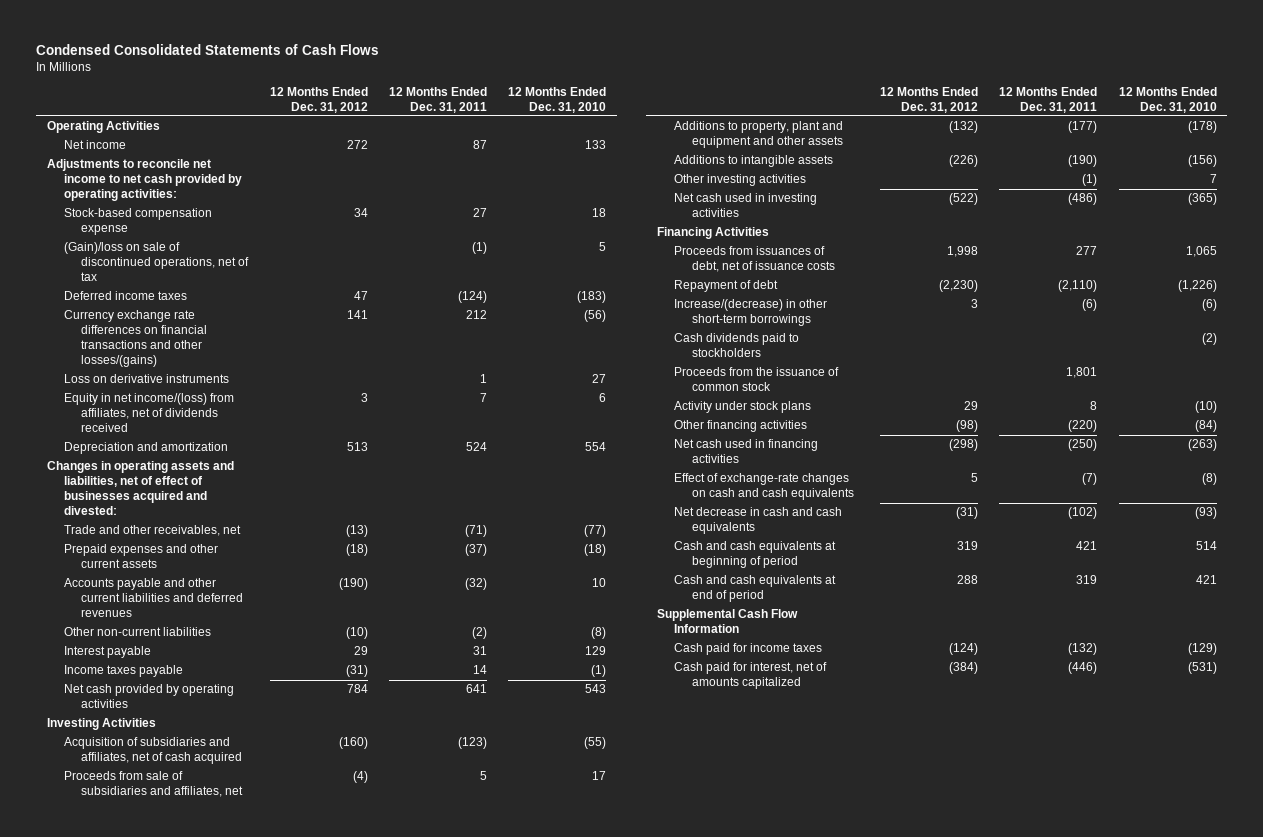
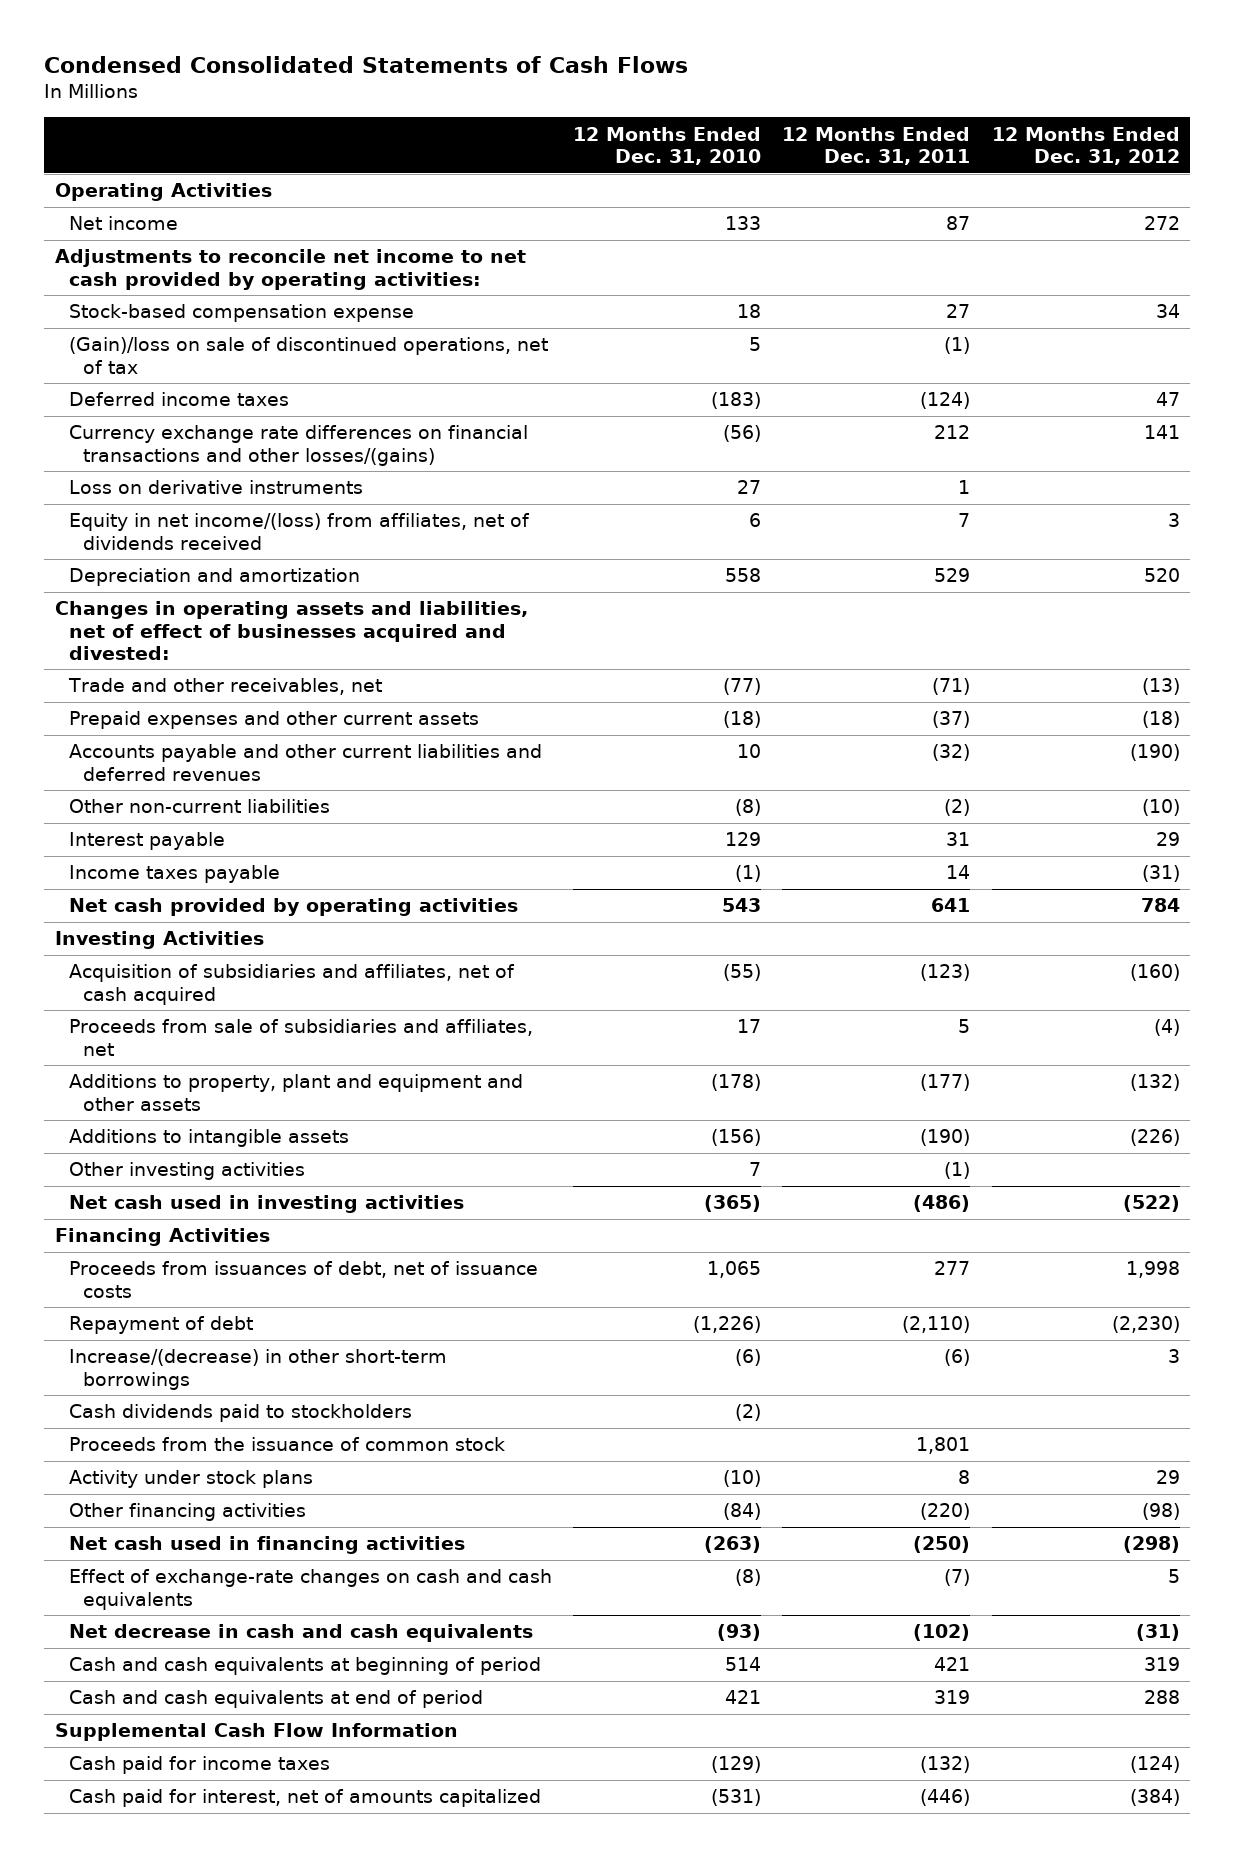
[346,442,368,452] 513 -> [1143,568,1180,583] 520
[465,442,487,452] 524 -> [934,568,971,583] 529
[585,442,607,452] 554 -> [725,568,762,583] 558

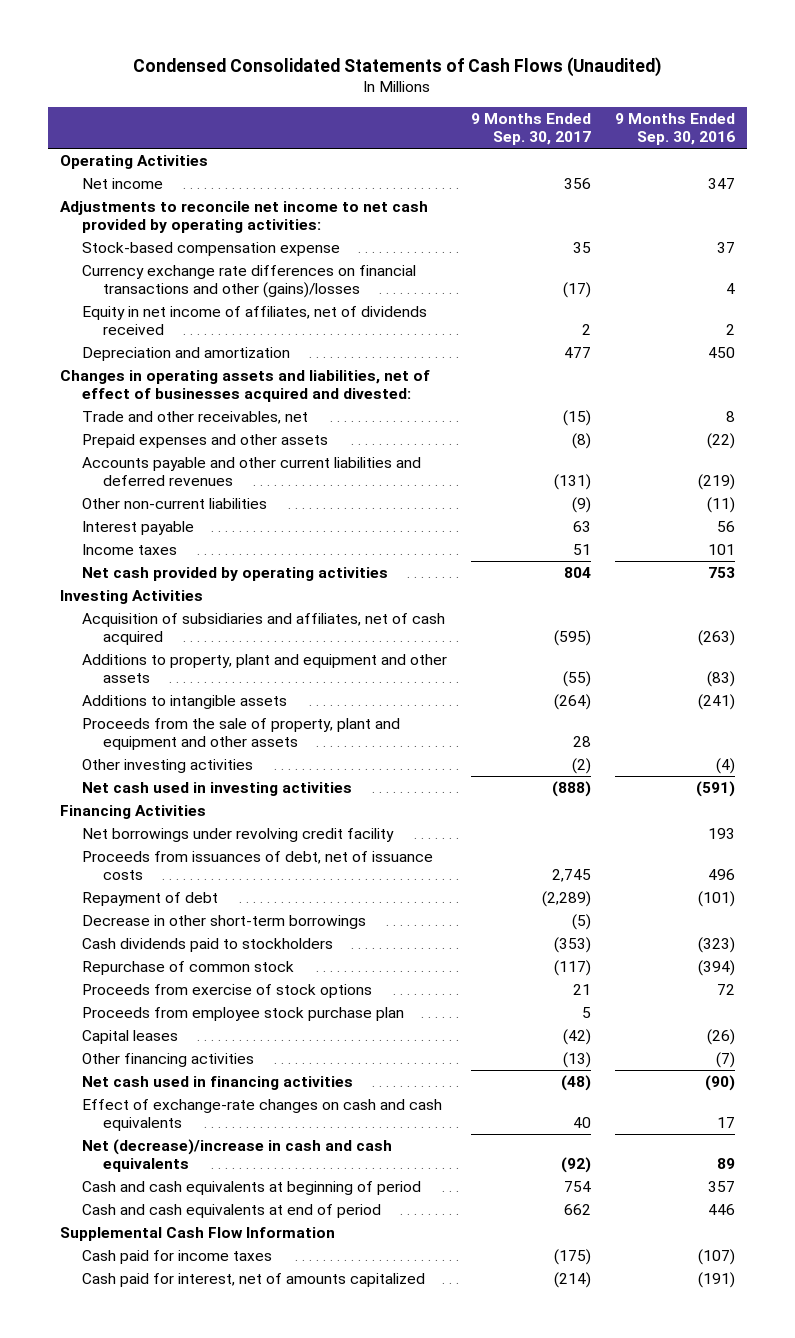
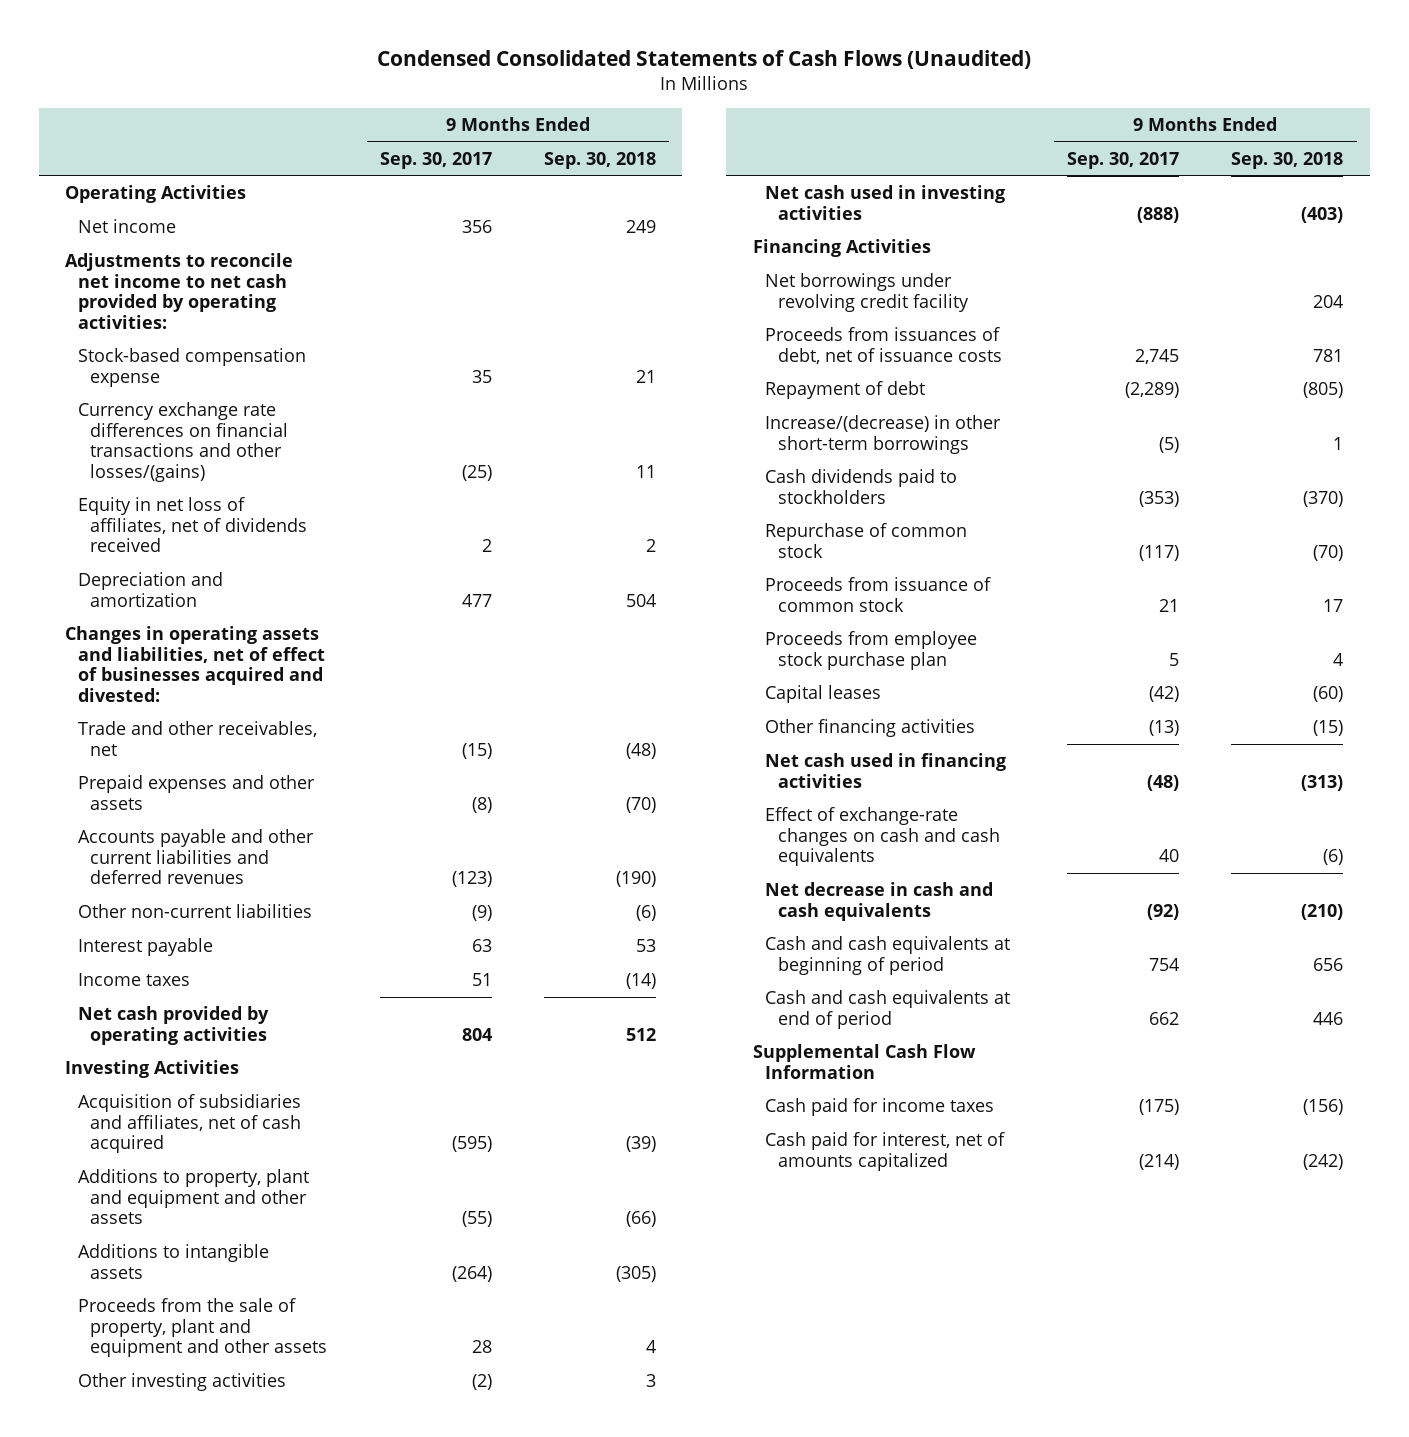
[614,113,735,146] 9 Months Ended Sep. 30, 2016 -> none
none -> [544,151,657,169] Sep. 30, 2018
[81,265,416,298] Currency exchange rate differences on financial transactions and other (gains)/losses -> [77,402,289,482] Currency exchange rate differences on financial transactions and other losses/(gains)
[562,281,591,298] (17) -> [461,464,492,481] (25)
[81,306,427,335] Equity in net income of affiliates, net of dividends received -> [77,497,308,553] Equity in net loss of affiliates, net of dividends received
[553,473,591,490] (131) -> [451,871,492,888] (123)
[81,915,366,930] Decrease in other short-term borrowings -> [765,415,1002,454] Increase/(decrease) in other short-term borrowings
[81,984,372,999] Proceeds from exercise of stock options -> [765,577,992,612] Proceeds from issuance of common stock
[81,1139,392,1172] Net (decrease)/increase in cash and cash equivalents -> [765,882,994,921] Net decrease in cash and cash equivalents

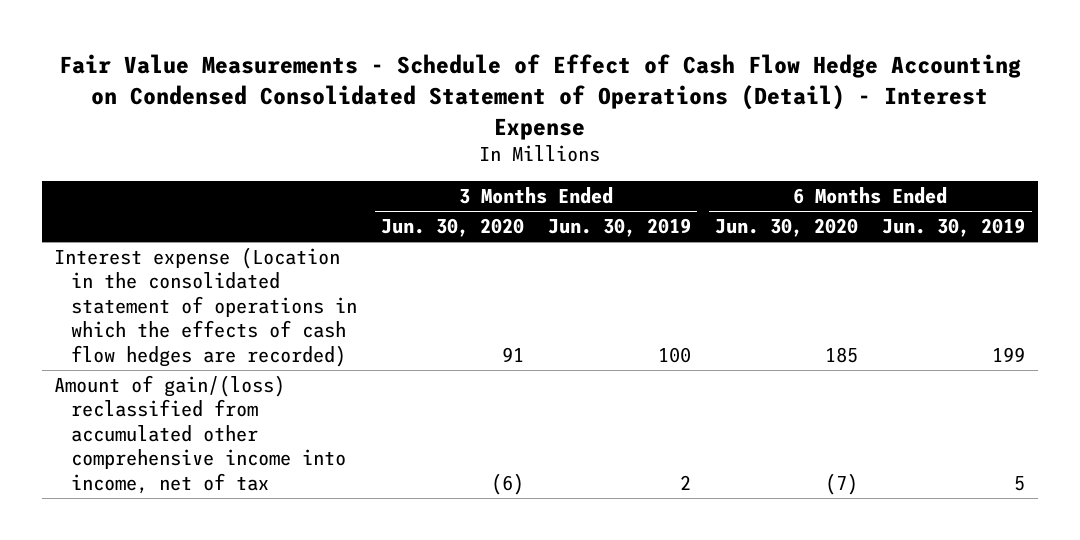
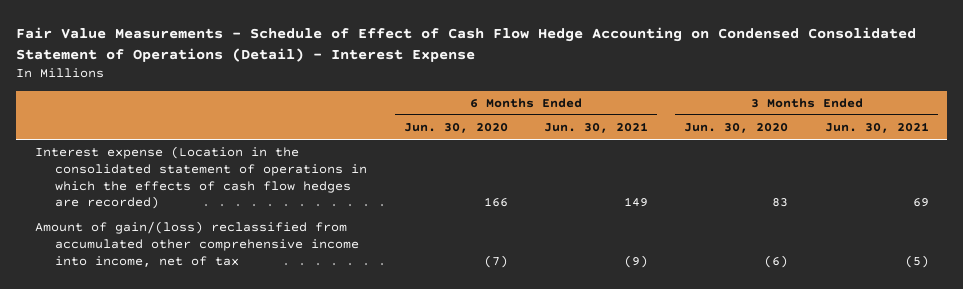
[548,218,692,238] Jun. 30, 2019 -> none
[882,218,1026,238] Jun. 30, 2019 -> none
none -> [544,122,649,134] Jun. 30, 2021
none -> [824,122,929,134] Jun. 30, 2021
[502,346,525,362] 91 -> [772,198,789,208] 83
[825,346,859,363] 185 -> [483,197,508,208] 166

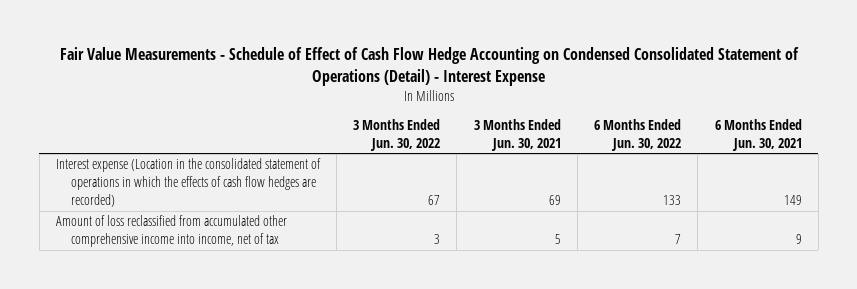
[403,123,508,134] Jun. 30, 2020 -> none
[684,123,789,134] Jun. 30, 2020 -> none
none -> [353,118,441,151] 3 Months Ended Jun. 30, 2022
none -> [594,118,682,151] 6 Months Ended Jun. 30, 2022
[34,221,360,267] Amount of gain/(loss) reclassified from accumulated other comprehensive income into income, net of tax -> [55,215,287,248] Amount of loss reclassified from accumulated other comprehensive income into income, net of tax
[624,254,649,268] (9) -> [795,234,802,245] 9
[904,254,929,268] (5) -> [554,234,561,245] 5

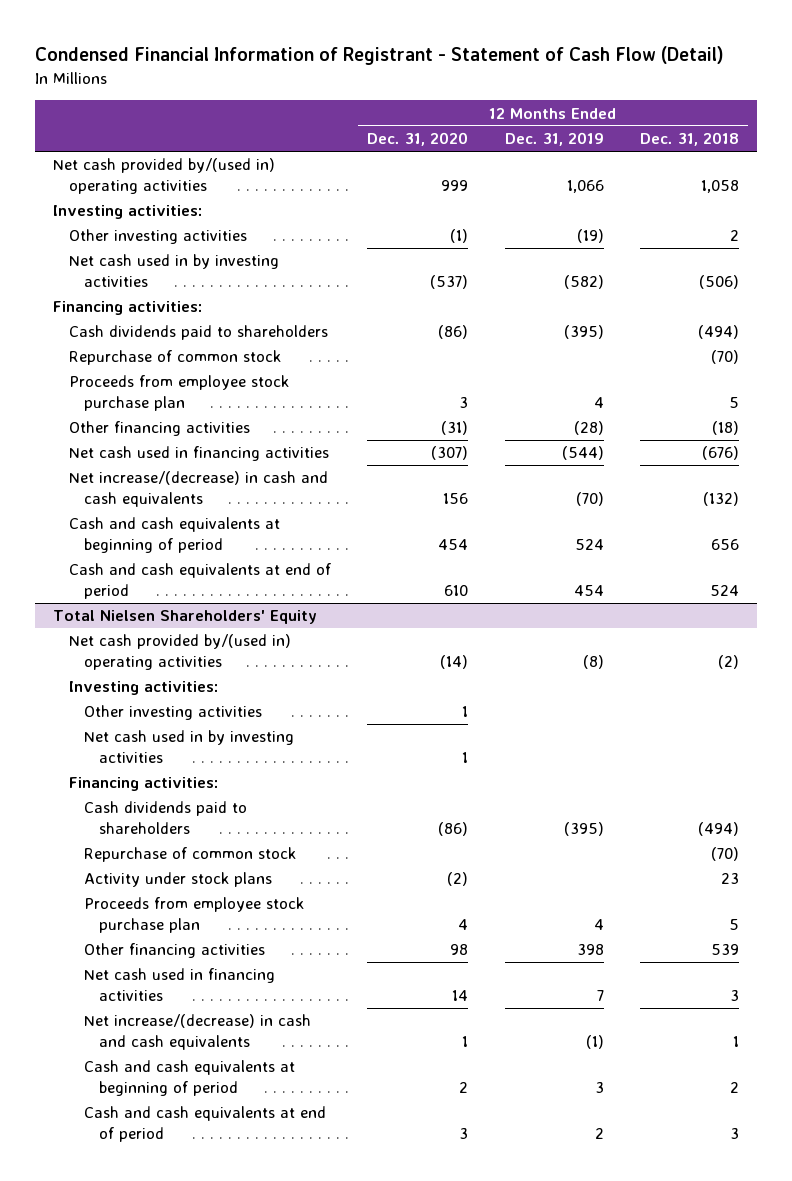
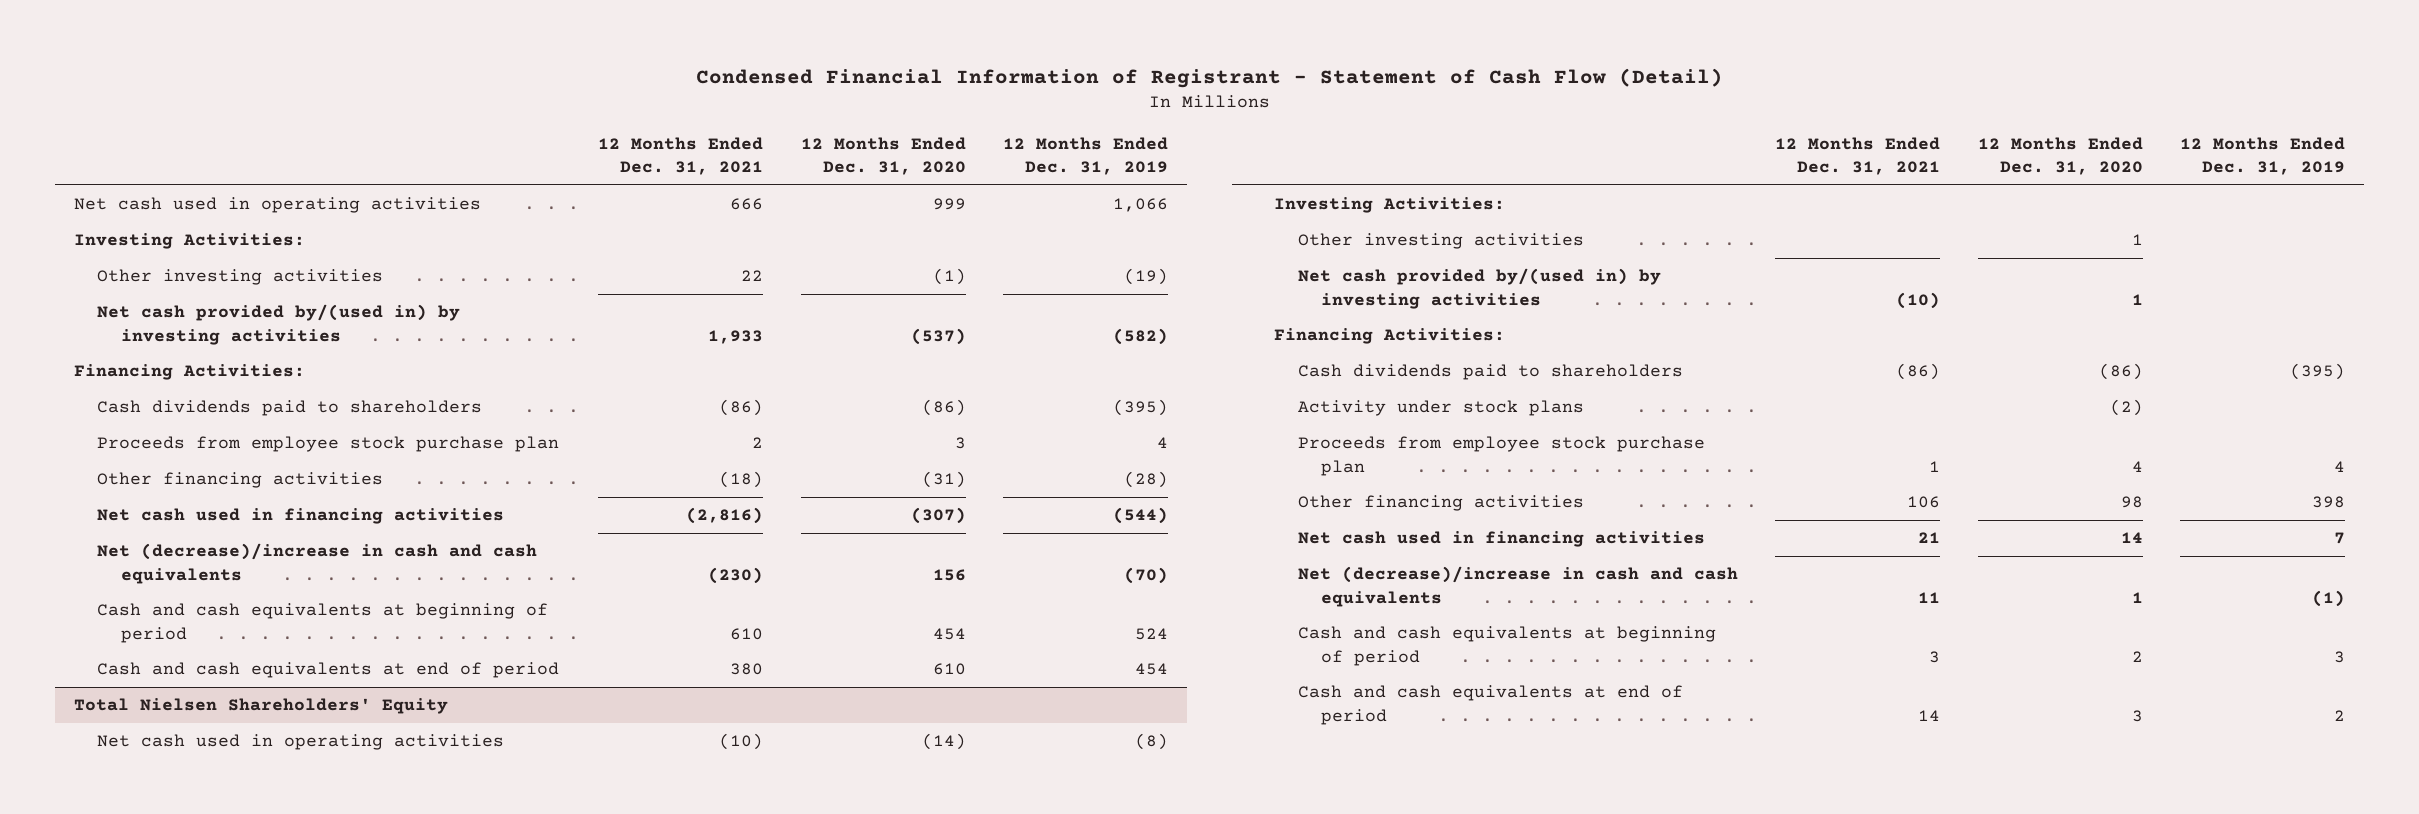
[640,132,740,147] Dec. 31, 2018 -> none
none -> [598,136,764,175] 12 Months Ended Dec. 31, 2021
[53,158,276,194] Net cash provided by/(used in) operating activities -> [73,197,481,214] Net cash used in operating activities
[53,205,203,220] Investing activities: -> [73,233,305,250] Investing Activities:
[68,254,279,287] Net cash used in by investing activities -> [97,304,461,345] Net cash provided by/(used in) by investing activities
[53,301,203,316] Financing activities: -> [73,364,305,381] Financing Activities:
[68,350,281,366] Repurchase of common stock -> none
[68,471,328,507] Net increase/(decrease) in cash and cash equivalents -> [97,543,538,584] Net (decrease)/increase in cash and cash equivalents
[68,634,291,670] Net cash provided by/(used in) operating activities -> [97,734,505,751] Net cash used in operating activities
[68,681,218,696] Investing activities: -> [1274,197,1506,214] Investing Activities:
[83,730,294,763] Net cash used in by investing activities -> [1297,268,1661,309] Net cash provided by/(used in) by investing activities
[68,777,218,792] Financing activities: -> [1274,328,1506,345] Financing Activities:
[83,847,296,863] Repurchase of common stock -> none
[83,1014,311,1050] Net increase/(decrease) in cash and cash equivalents -> [1297,566,1738,607] Net (decrease)/increase in cash and cash equivalents

